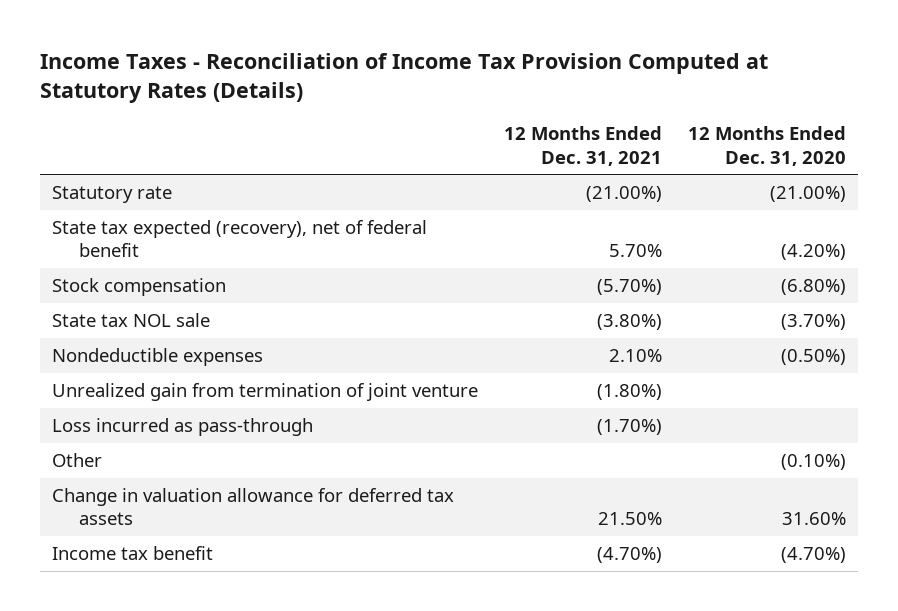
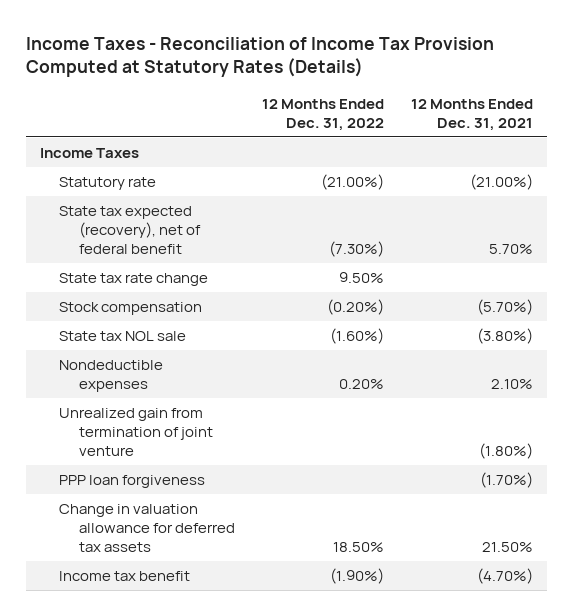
[687,126,846,166] 12 Months Ended Dec. 31, 2020 -> none
none -> [261,98,384,131] 12 Months Ended Dec. 31, 2022
none -> [39,148,139,159] Income Taxes
none -> [59,273,209,287] State tax rate change
[52,453,103,468] Other -> none
[52,418,314,437] Loss incurred as pass-through -> [59,475,206,489] PPP loan forgiveness

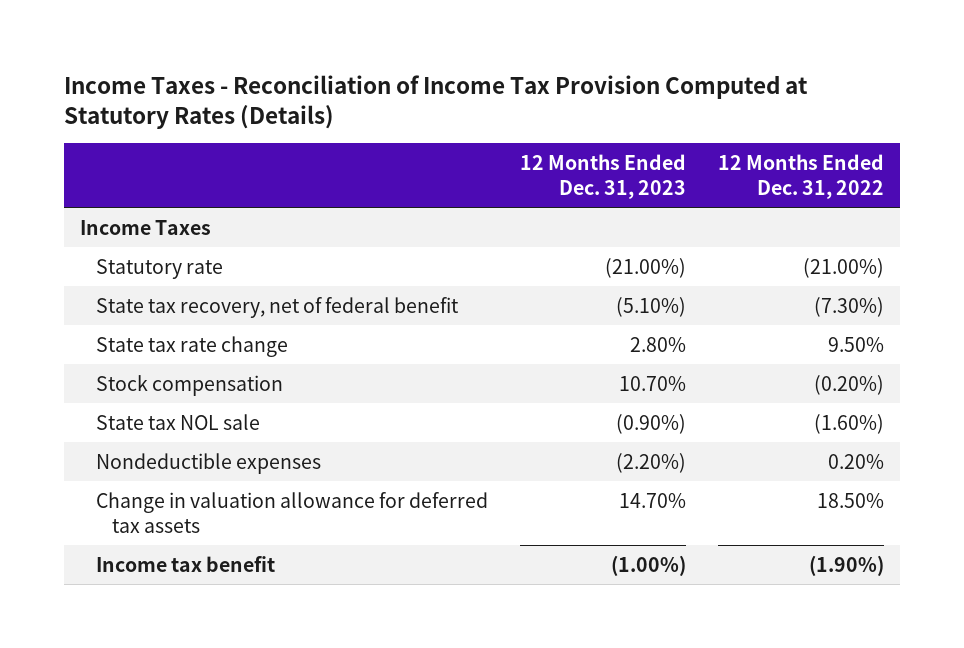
[411,98,534,131] 12 Months Ended Dec. 31, 2021 -> none
none -> [519,153,686,199] 12 Months Ended Dec. 31, 2023
[59,206,201,255] State tax expected (recovery), net of federal benefit -> [95,296,459,318] State tax recovery, net of federal benefit
[59,408,213,457] Unrealized gain from termination of joint venture -> none
[59,475,206,489] PPP loan forgiveness -> none

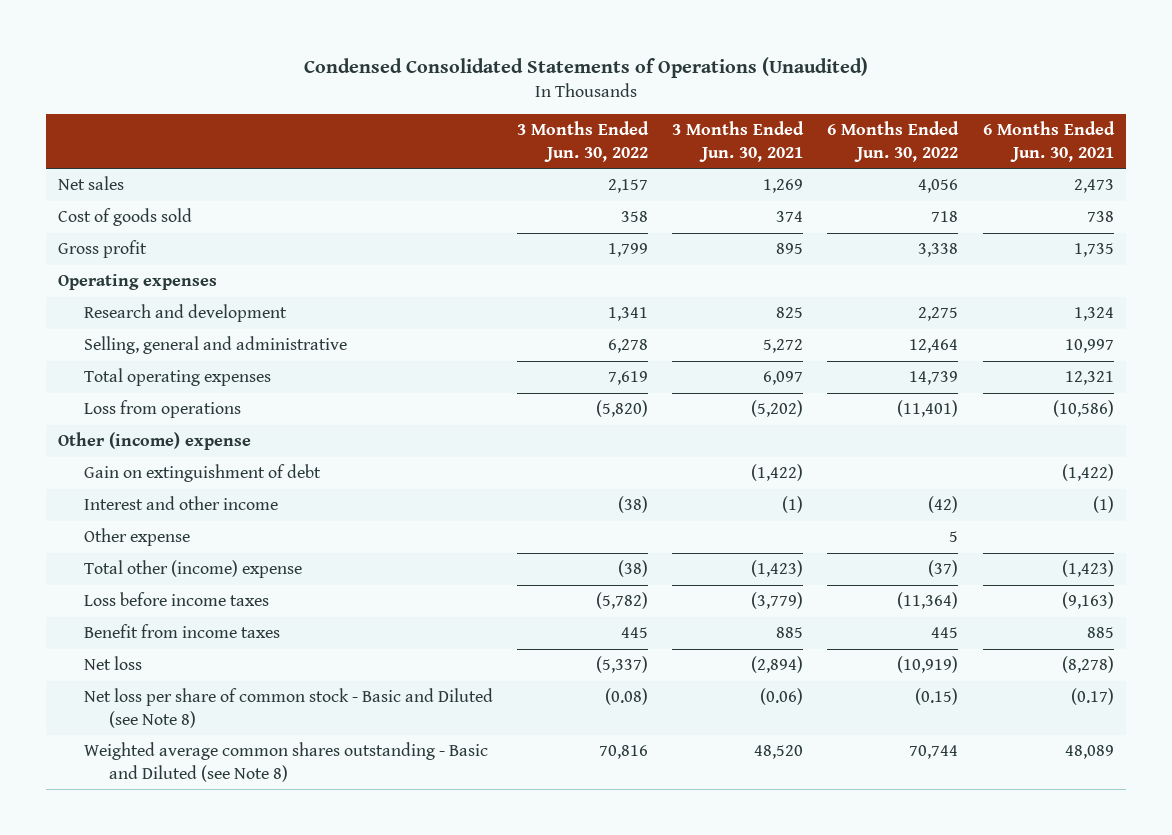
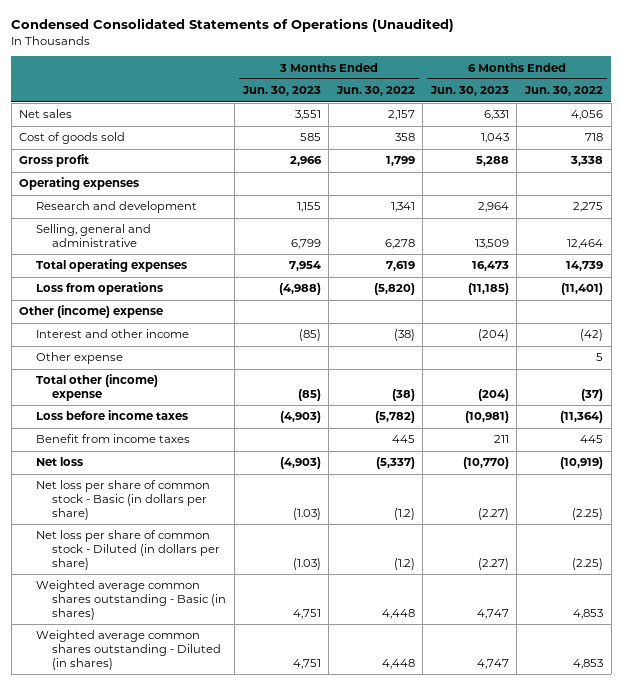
[672,121,805,162] 3 Months Ended Jun. 30, 2021 -> none
[982,121,1115,162] 6 Months Ended Jun. 30, 2021 -> none
none -> [241,86,321,97] Jun. 30, 2023
none -> [429,86,509,97] Jun. 30, 2023
[83,464,321,483] Gain on extinguishment of debt -> none
[83,688,493,728] Net loss per share of common stock - Basic and Diluted (see Note 8) -> [35,480,210,520] Net loss per share of common stock - Basic (in dollars per share)
[604,688,648,706] (0.08) -> [393,507,415,520] (1.2)
[915,688,959,706] (0.15) -> [571,507,603,520] (2.25)
none -> [35,530,221,570] Net loss per share of common stock - Diluted (in dollars per share)
[83,742,488,782] Weighted average common shares outstanding - Basic and Diluted (see Note 8) -> [35,580,227,620] Weighted average common shares outstanding - Basic (in shares)
[598,745,648,760] 70,816 -> [381,608,415,619] 4,448
[909,745,959,760] 70,744 -> [572,608,603,619] 4,853
none -> [35,630,222,670] Weighted average common shares outstanding - Diluted (in shares)

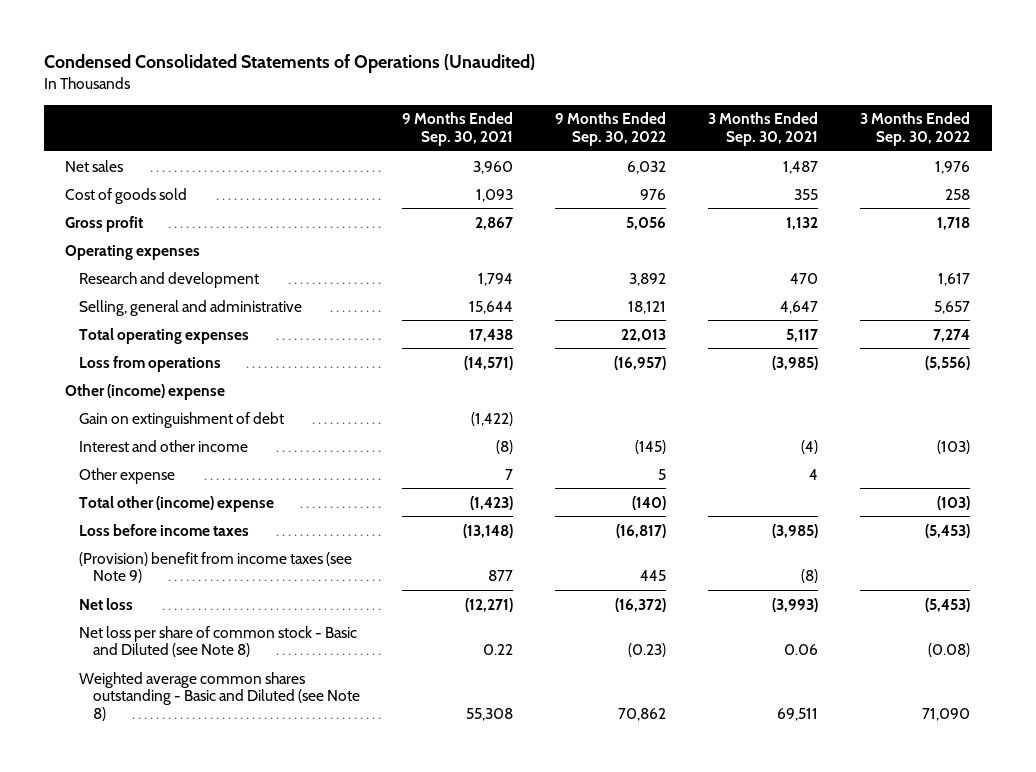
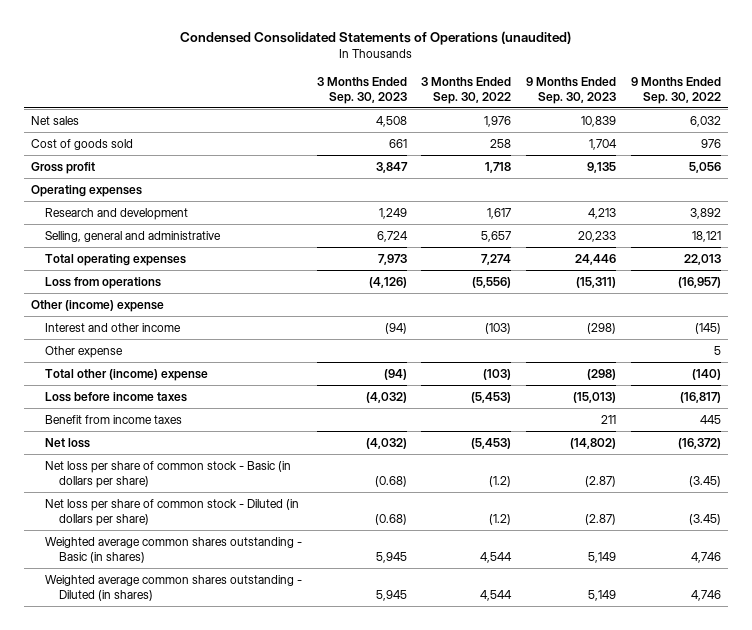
[44,54,536,74] Condensed Consolidated Statements of Operations (Unaudited) -> [179,31,571,46] Condensed Consolidated Statements of Operations (unaudited)
[402,112,514,147] 9 Months Ended Sep. 30, 2021 -> none
[708,112,819,147] 3 Months Ended Sep. 30, 2021 -> none
none -> [316,77,407,104] 3 Months Ended Sep. 30, 2023
none -> [526,77,617,104] 9 Months Ended Sep. 30, 2023
[79,411,285,428] Gain on extinguishment of debt -> none
[79,551,353,584] (Provision) benefit from income taxes (see Note 9) -> [44,415,182,425] Benefit from income taxes
[79,625,358,658] Net loss per share of common stock - Basic and Diluted (see Note 8) -> [44,461,291,488] Net loss per share of common stock - Basic (in dollars per share)
[628,643,667,658] (0.23) -> [688,475,721,487] (3.45)
[928,643,971,658] (0.08) -> [489,475,512,487] (1.2)
none -> [44,499,299,526] Net loss per share of common stock - Diluted (in dollars per share)
[79,671,361,722] Weighted average common shares outstanding - Basic and Diluted (see Note 8) -> [44,537,302,563] Weighted average common shares outstanding - Basic (in shares)
[618,708,667,722] 70,862 -> [690,551,721,563] 4,746
[922,708,971,722] 71,090 -> [480,551,513,563] 4,544
none -> [44,575,302,601] Weighted average common shares outstanding - Diluted (in shares)

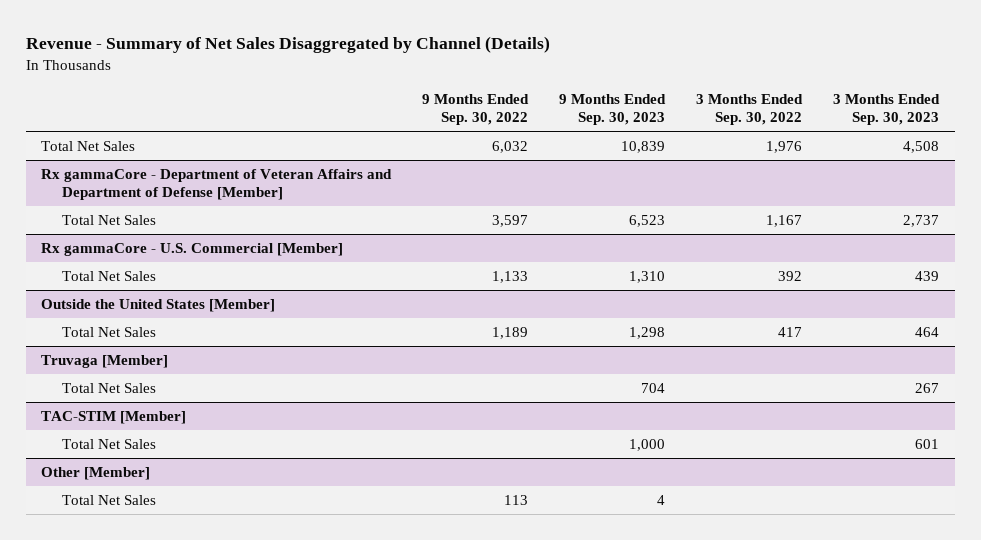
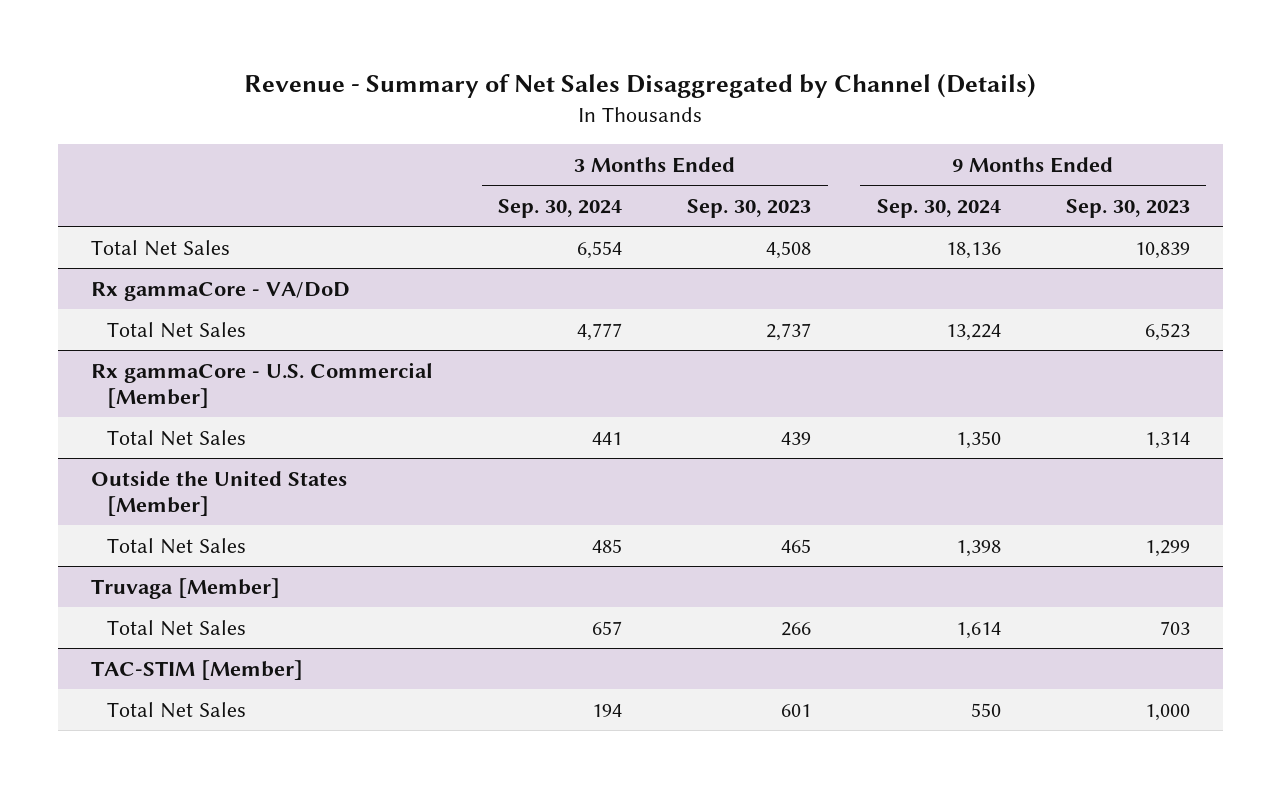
[422,93,530,126] 9 Months Ended Sep. 30, 2022 -> none
[696,93,804,126] 3 Months Ended Sep. 30, 2022 -> none
none -> [497,198,622,218] Sep. 30, 2024
none -> [876,198,1001,218] Sep. 30, 2024
[41,168,393,201] Rx gammaCore - Department of Veteran Affairs and Department of Defense [Member] -> [90,281,350,301] Rx gammaCore - VA/DoD
[629,270,666,283] 1,310 -> [1144,431,1190,449] 1,314
[629,326,666,339] 1,298 -> [1144,539,1190,557] 1,299
[915,326,940,337] 464 -> [781,538,812,553] 465
[641,382,666,393] 704 -> [1159,620,1190,635] 703
[915,382,940,393] 267 -> [781,621,812,636] 266
[41,466,151,480] Other [Member] -> none
[62,494,157,505] Total Net Sales -> none

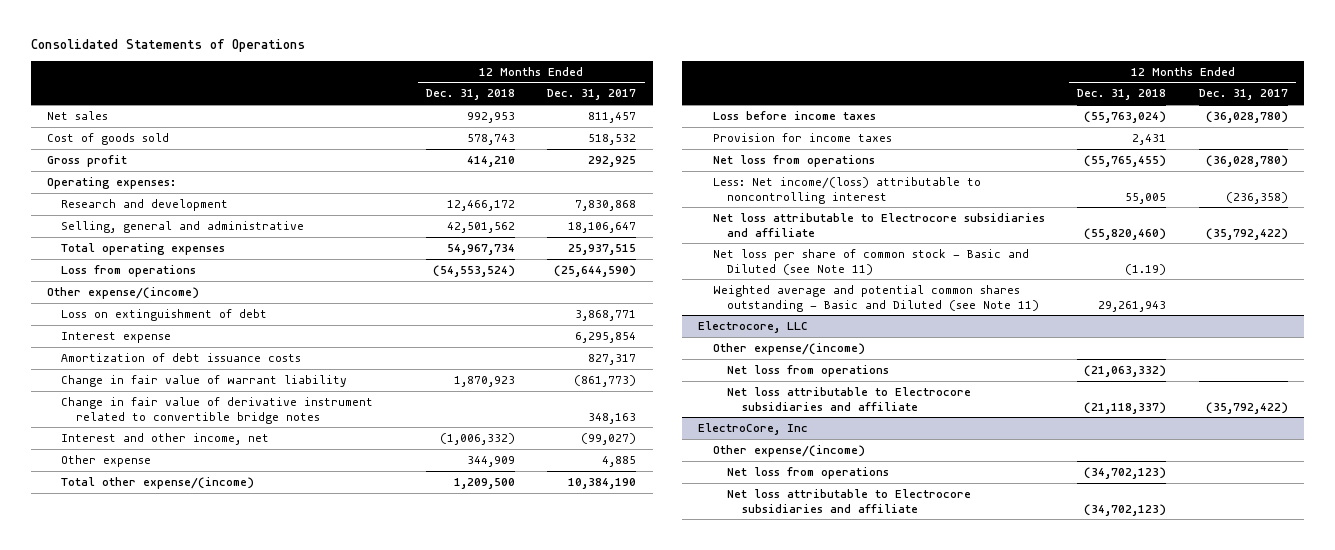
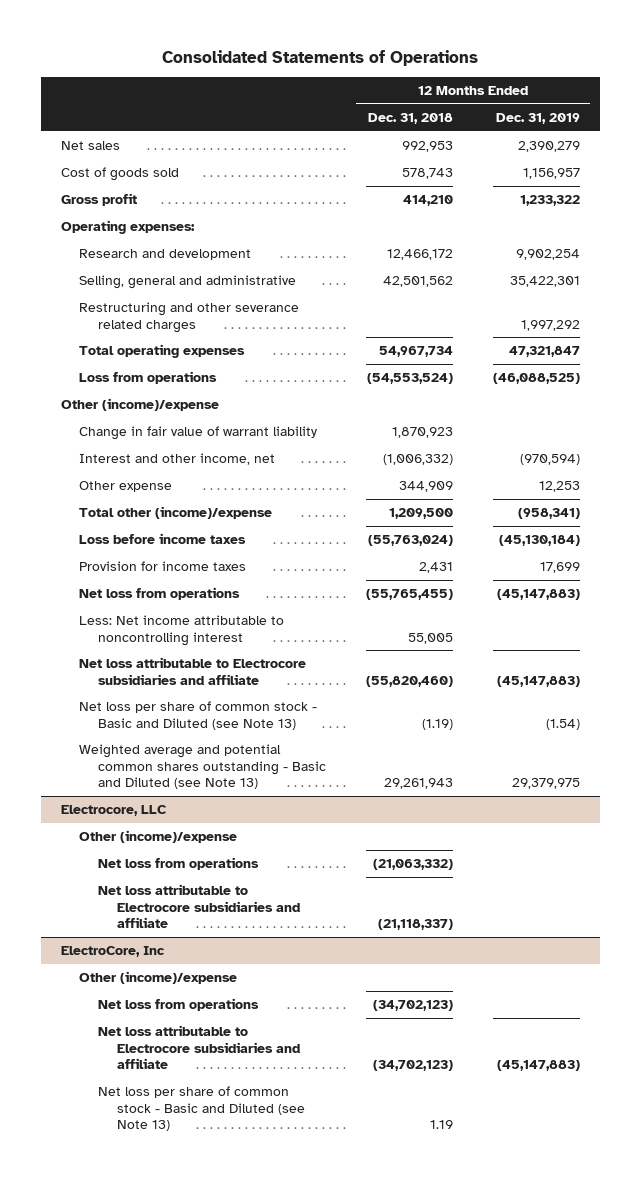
[547,89,637,101] Dec. 31, 2017 -> none
none -> [495,113,580,125] Dec. 31, 2019
none -> [79,302,300,333] Restructuring and other severance related charges
[61,308,268,321] Loss on extinguishment of debt -> none
[61,331,172,343] Interest expense -> none
[61,352,302,362] Amortization of debt issuance costs -> none
[46,286,199,299] Other expense/(income) -> [60,398,219,412] Other (income)/expense
[61,396,374,424] Change in fair value of derivative instrument related to convertible bridge notes -> none
[61,476,255,489] Total other expense/(income) -> [79,506,273,520] Total other (income)/expense
[712,176,981,204] Less: Net income/(loss) attributable to noncontrolling interest -> [79,615,285,646] Less: Net income attributable to noncontrolling interest
[712,248,1029,275] Net loss per share of common stock - Basic and Diluted (see Note 11) -> [79,701,318,730] Net loss per share of common stock - Basic and Diluted (see Note 13)
[712,284,1040,312] Weighted average and potential common shares outstanding - Basic and Diluted (see Note 11) -> [79,744,326,789] Weighted average and potential common shares outstanding - Basic and Diluted (see Note 13)
[712,342,865,355] Other expense/(income) -> [79,830,238,844] Other (income)/expense
[712,444,865,457] Other expense/(income) -> [79,971,238,985] Other (income)/expense
none -> [97,1086,305,1131] Net loss per share of common stock - Basic and Diluted (see Note 13)

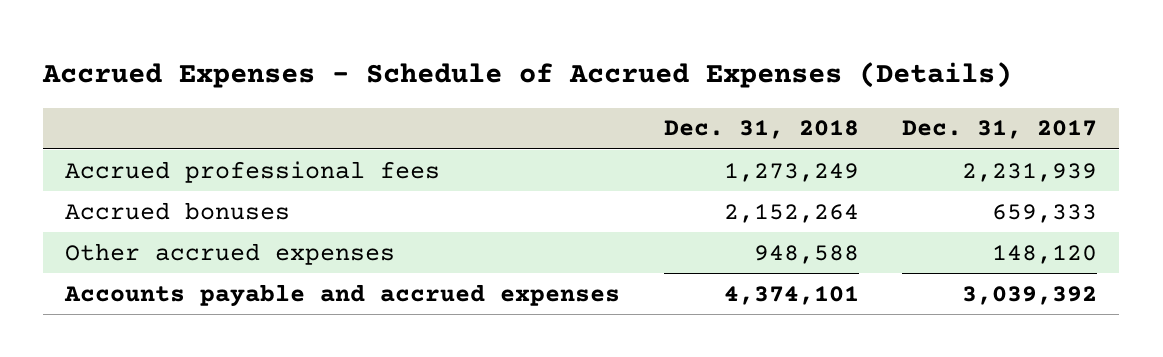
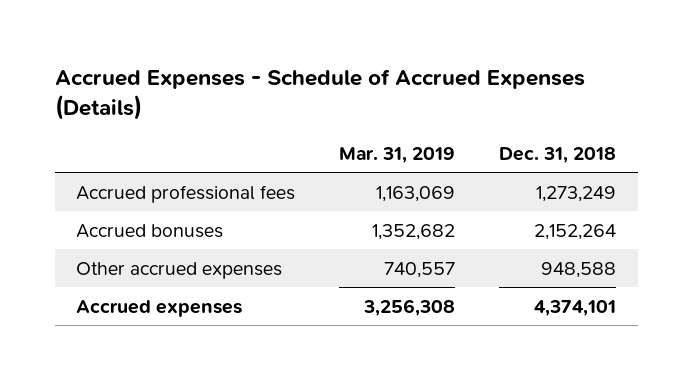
[902,120,1098,140] Dec. 31, 2017 -> none
none -> [339,146,456,163] Mar. 31, 2019
[64,283,621,307] Accounts payable and accrued expenses -> [76,299,243,317] Accrued expenses

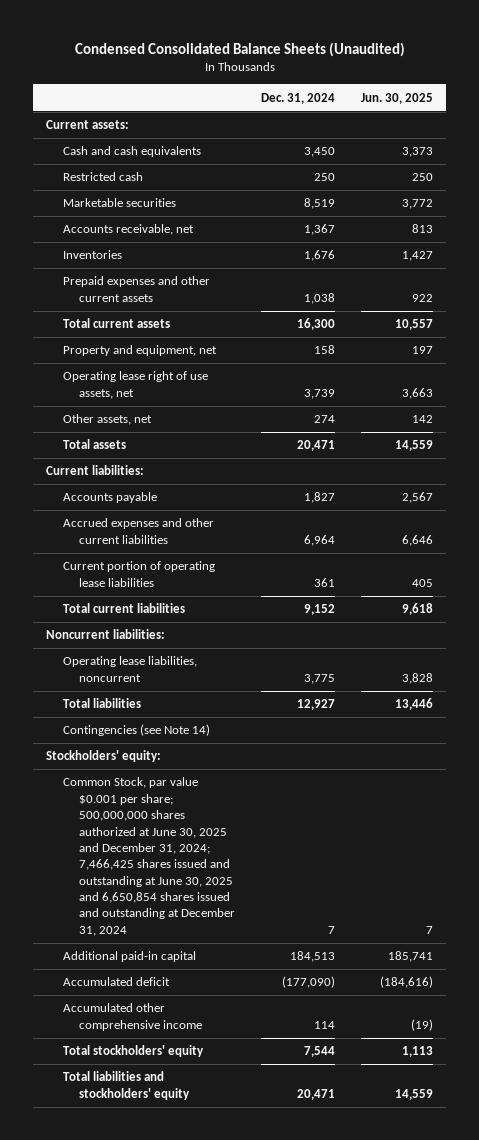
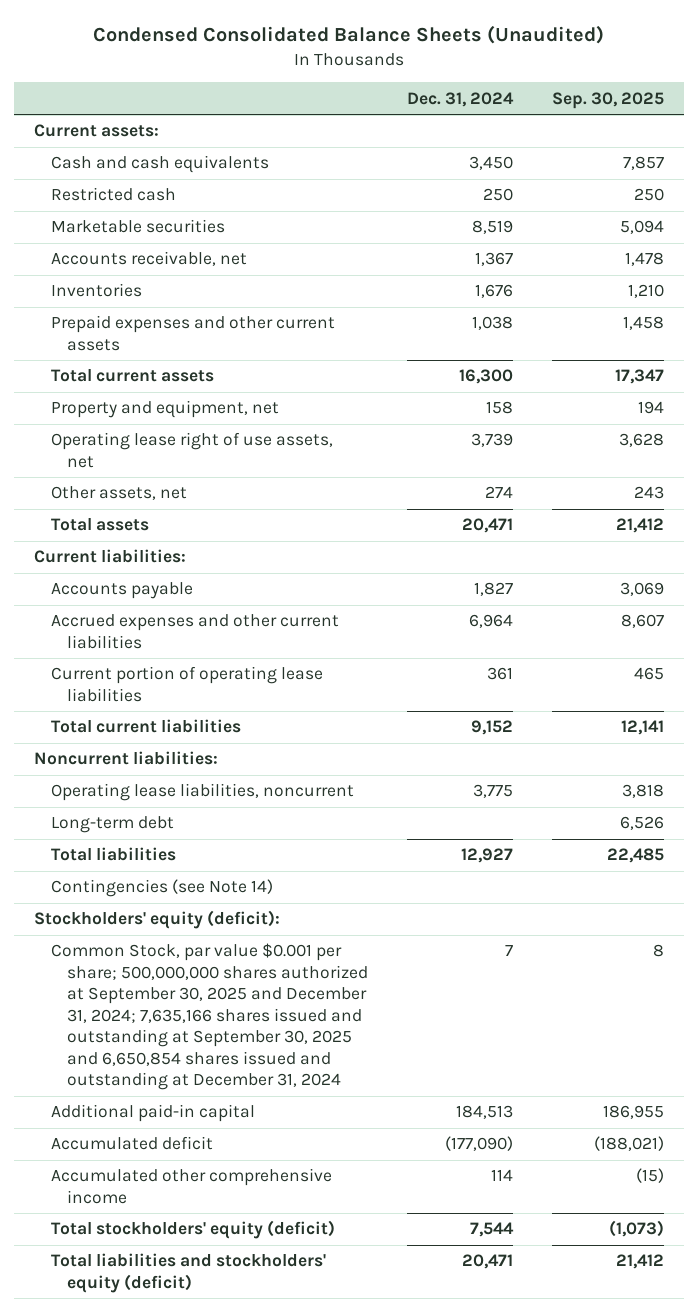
[360,92,433,104] Jun. 30, 2025 -> none
none -> [552,91,665,109] Sep. 30, 2025
none -> [50,816,174,834] Long-term debt
[46,750,162,763] Stockholders' equity: -> [33,910,280,930] Stockholders' equity (deficit):
[62,777,236,936] Common Stock, par value $0.001 per share; 500,000,000 shares authorized at June 30, 2025 and December 31, 2024; 7,466,425 shares issued and outstanding at June 30, 2025 and 6,650,854 shares issued and outstanding at December 31, 2024 -> [50,943,369,1091] Common Stock, par value $0.001 per share; 500,000,000 shares authorized at September 30, 2025 and December 31, 2024; 7,635,166 shares issued and outstanding at September 30, 2025 and 6,650,854 shares issued and outstanding at December 31, 2024
[62,1045,204,1058] Total stockholders' equity -> [50,1220,335,1240] Total stockholders' equity (deficit)
[62,1071,191,1100] Total liabilities and stockholders' equity -> [50,1253,326,1293] Total liabilities and stockholders' equity (deficit)

